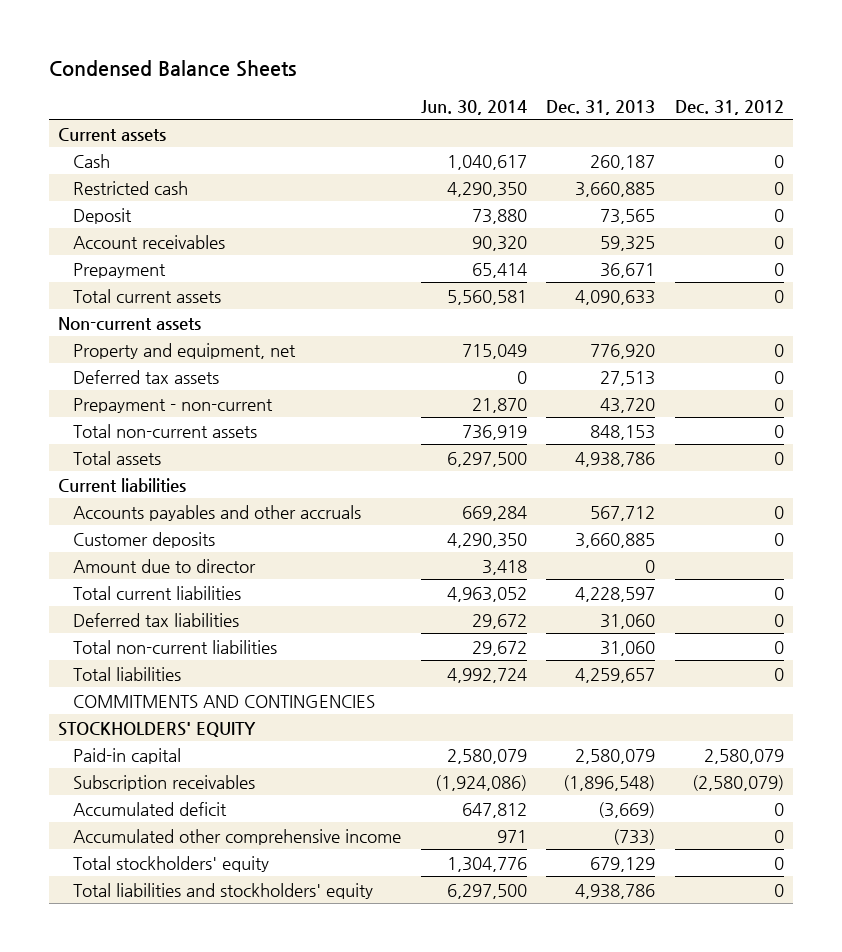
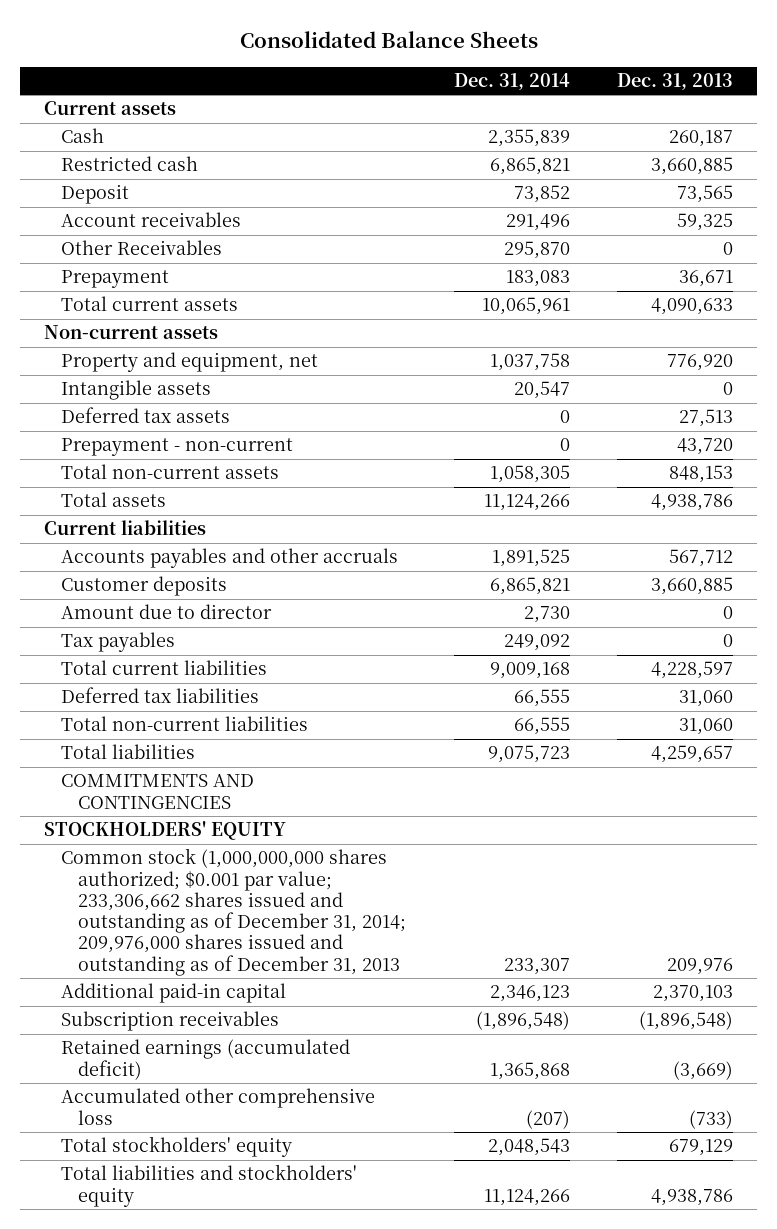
[48,60,296,78] Condensed Balance Sheets -> [239,31,538,49] Consolidated Balance Sheets
[420,99,527,115] Jun. 30, 2014 -> none
[674,99,784,115] Dec. 31, 2012 -> none
none -> [453,72,570,90] Dec. 31, 2014
none -> [61,240,223,256] Other Receivables
none -> [61,380,212,401] Intangible assets
none -> [61,632,176,653] Tax payables
none -> [61,848,407,976] Common stock (1,000,000,000 shares authorized; $0.001 par value; 233,306,662 shares issued and outstanding as of December 31, 2014; 209,976,000 shares issued and outstanding as of December 31, 2013
[72,747,181,764] Paid-in capital -> [61,983,287,1004] Additional paid-in capital
[575,748,656,764] 2,580,079 -> [652,985,733,1003] 2,370,103
[72,801,227,816] Accumulated deficit -> [61,1039,351,1080] Retained earnings (accumulated deficit)
[72,828,401,845] Accumulated other comprehensive income -> [61,1088,376,1125] Accumulated other comprehensive loss

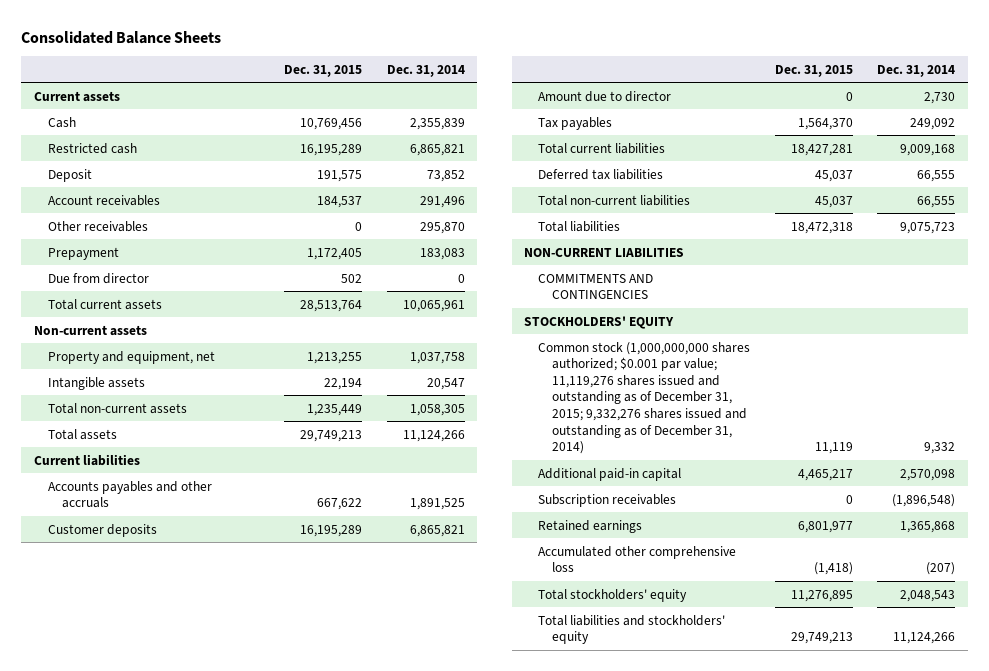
[616,72,733,90] Dec. 31, 2013 -> none
none -> [284,64,363,77] Dec. 31, 2015
[61,240,223,256] Other Receivables -> [47,220,148,232] Other receivables
none -> [47,272,149,284] Due from director
[61,407,231,424] Deferred tax assets -> none
[61,438,294,457] Prepayment - non-current -> none
none -> [524,247,685,257] NON-CURRENT LIABILITIES
[61,848,407,976] Common stock (1,000,000,000 shares authorized; $0.001 par value; 233,306,662 shares issued and outstanding as of December 31, 2014; 209,976,000 shares issued and outstanding as of December 31, 2013 -> [538,341,751,455] Common stock (1,000,000,000 shares authorized; $0.001 par value; 11,119,276 shares issued and outstanding as of December 31, 2015; 9,332,276 shares issued and outstanding as of December 31, 2014)
[503,957,570,975] 233,307 -> [924,442,956,455] 9,332
[489,985,570,1003] 2,346,123 -> [900,468,956,481] 2,570,098
[61,1039,351,1080] Retained earnings (accumulated deficit) -> [538,519,643,533] Retained earnings

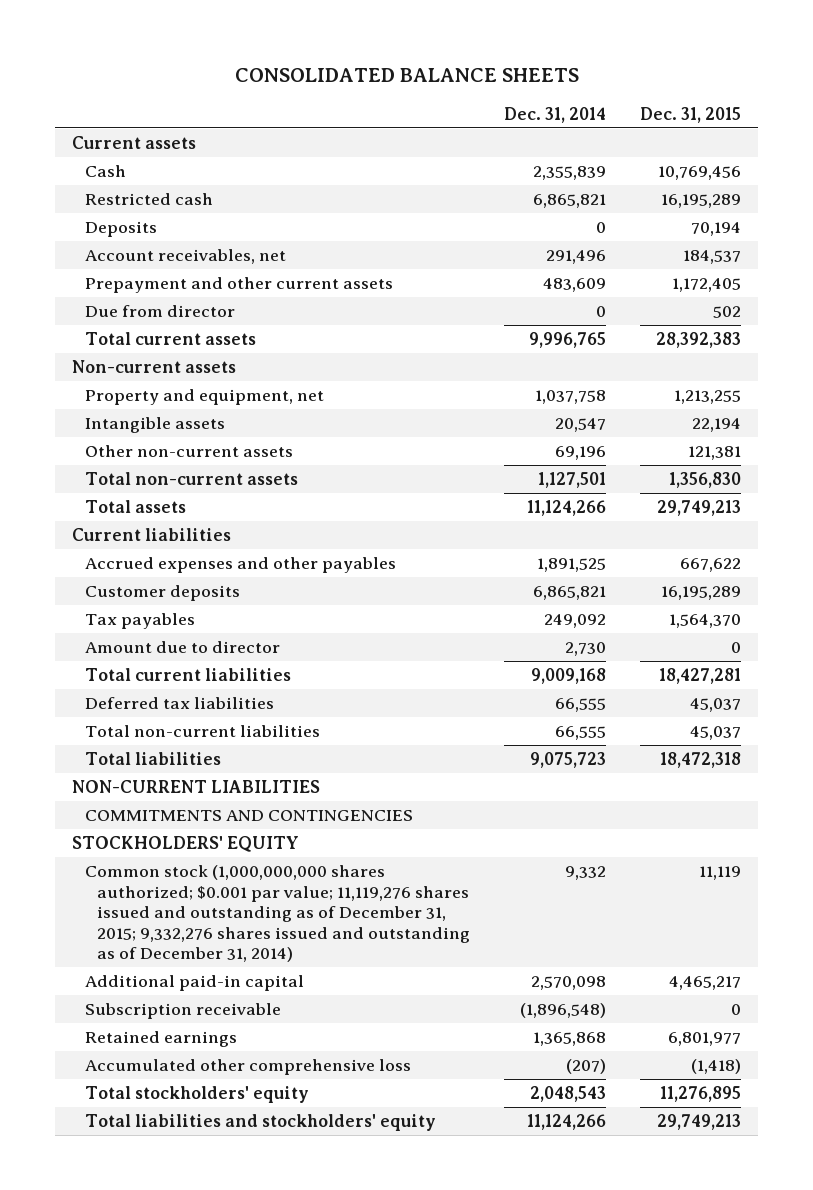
[21,30,222,44] Consolidated Balance Sheets -> [234,68,579,83] CONSOLIDATED BALANCE SHEETS
[47,220,148,232] Other receivables -> none
[47,246,119,260] Prepayment -> none
[47,168,92,182] Deposit -> [84,221,157,238] Deposits
[317,169,363,182] 191,575 -> [690,222,741,237] 70,194
[427,169,466,182] 73,852 -> [596,222,607,234] 0
[47,194,160,206] Account receivables -> [84,249,286,265] Account receivables, net
none -> [84,277,393,294] Prepayment and other current assets
[300,299,363,312] 28,513,764 -> [655,332,741,349] 28,392,383
[403,299,466,312] 10,065,961 -> [529,332,607,349] 9,996,765
none -> [84,445,293,458] Other non-current assets
[307,403,363,416] 1,235,449 -> [668,472,741,489] 1,356,830
[410,403,466,416] 1,058,305 -> [538,472,607,489] 1,127,501
[47,480,212,509] Accounts payables and other accruals -> [84,557,396,574] Accrued expenses and other payables
[538,90,672,102] Amount due to director -> [84,641,280,654] Amount due to director
[538,493,677,507] Subscription receivables -> [84,1003,281,1020] Subscription receivable

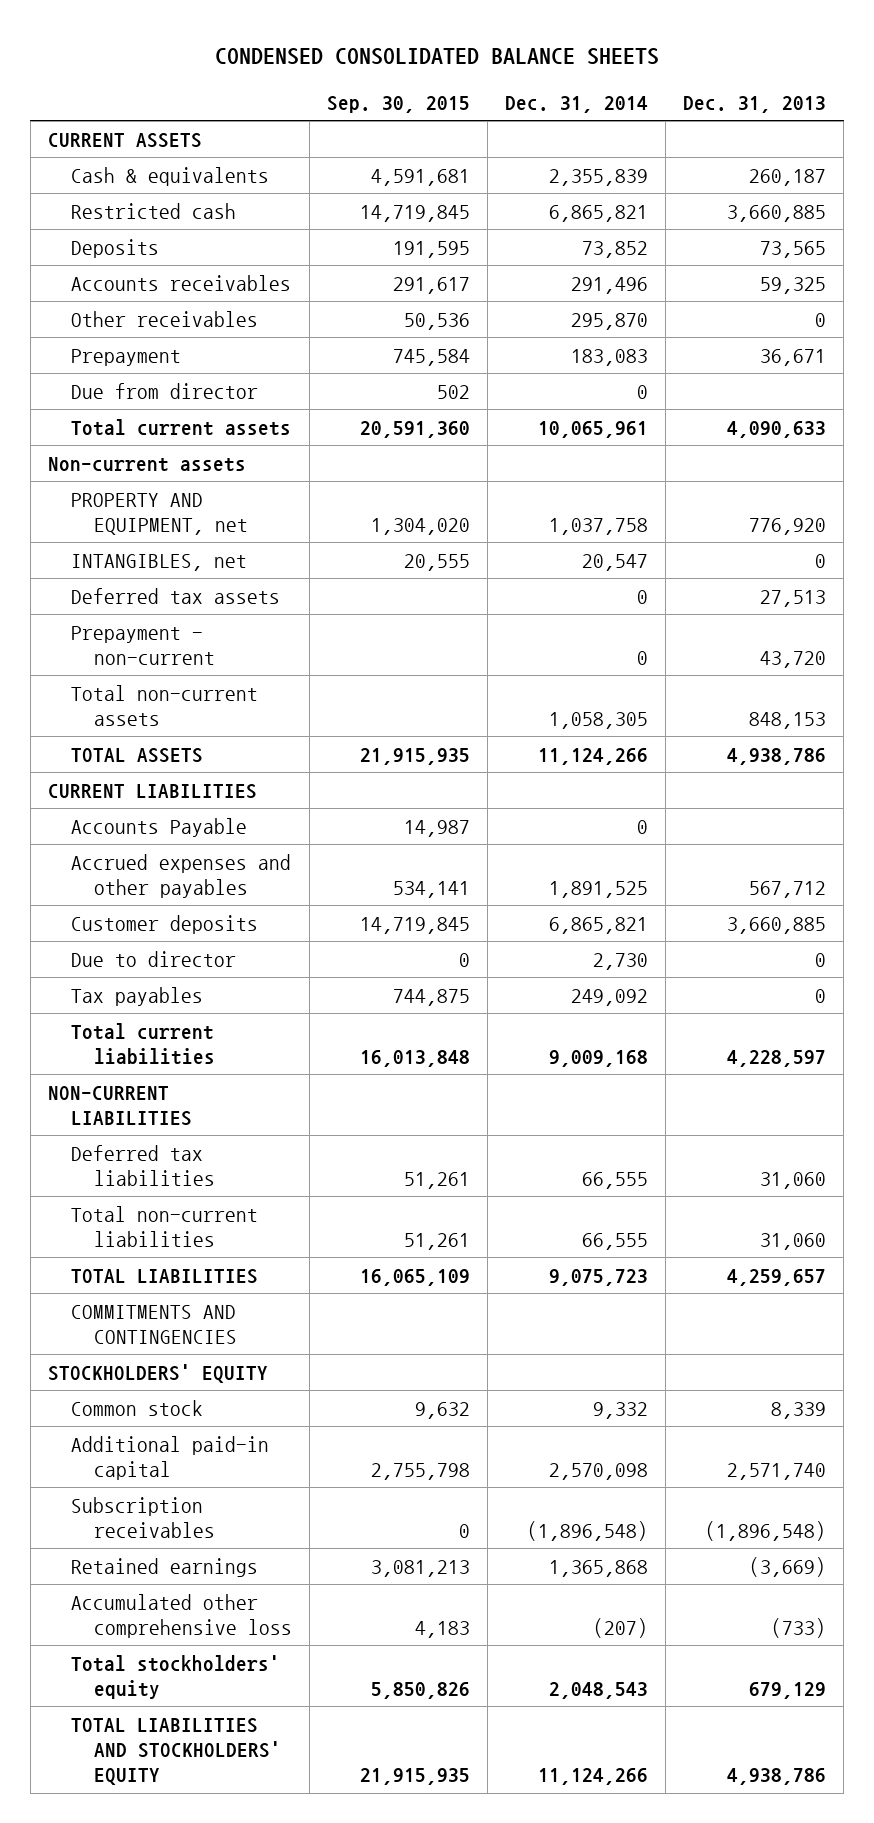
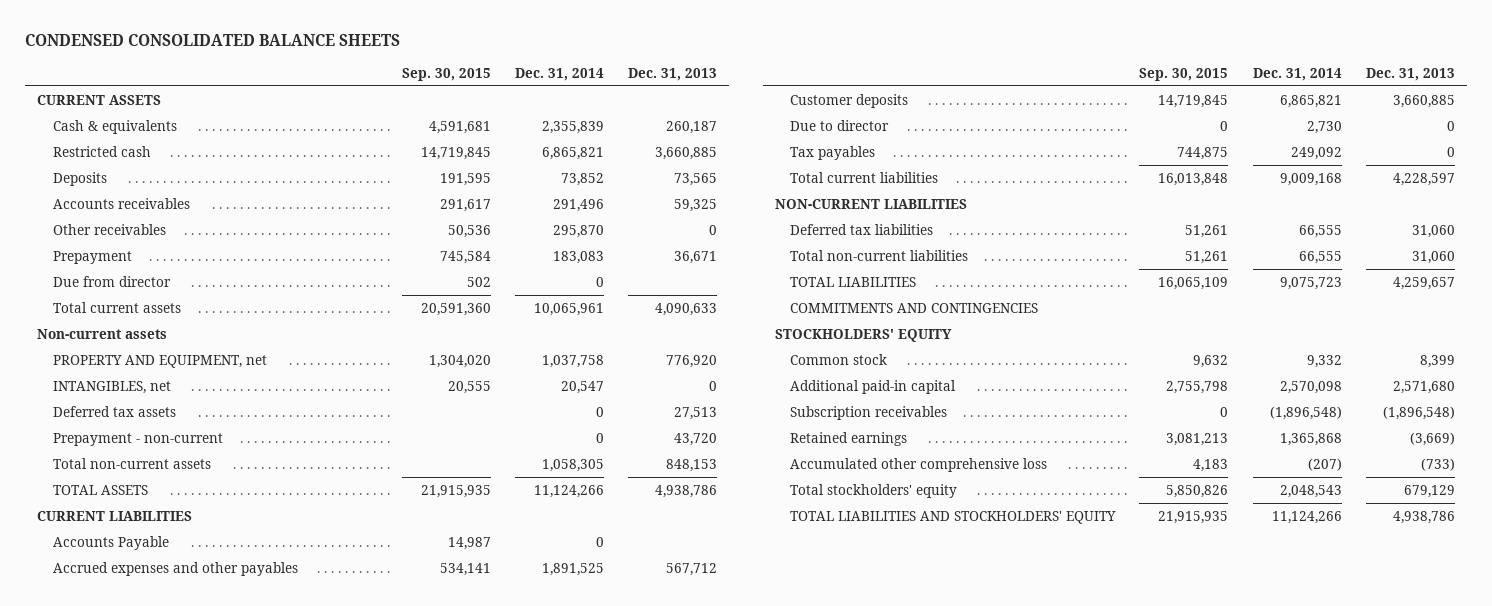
[771,1401,827,1419] 8,339 -> [1419,354,1455,368] 8,399
[727,1463,827,1481] 2,571,740 -> [1392,380,1455,394] 2,571,680

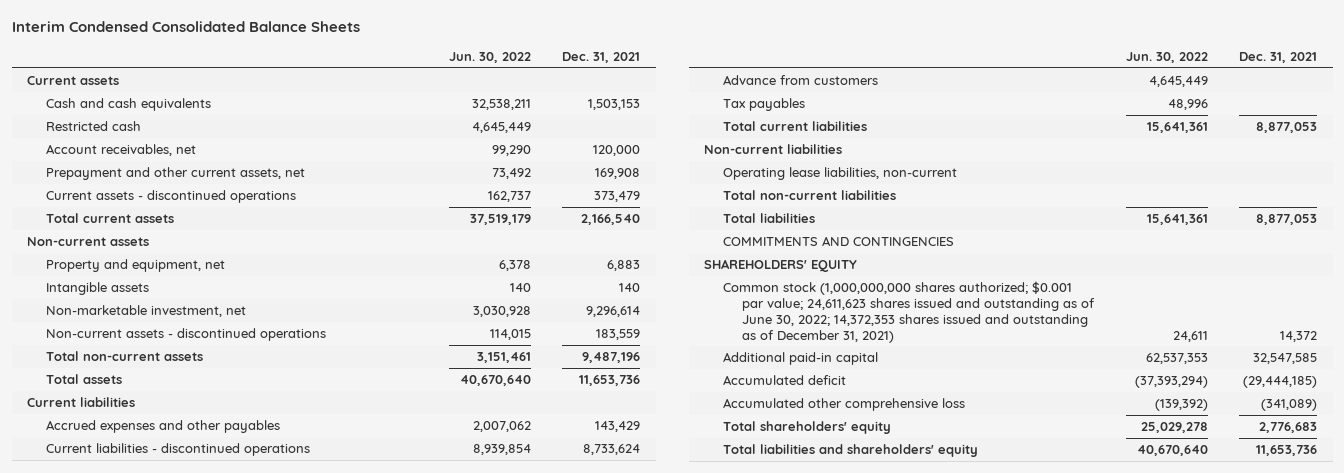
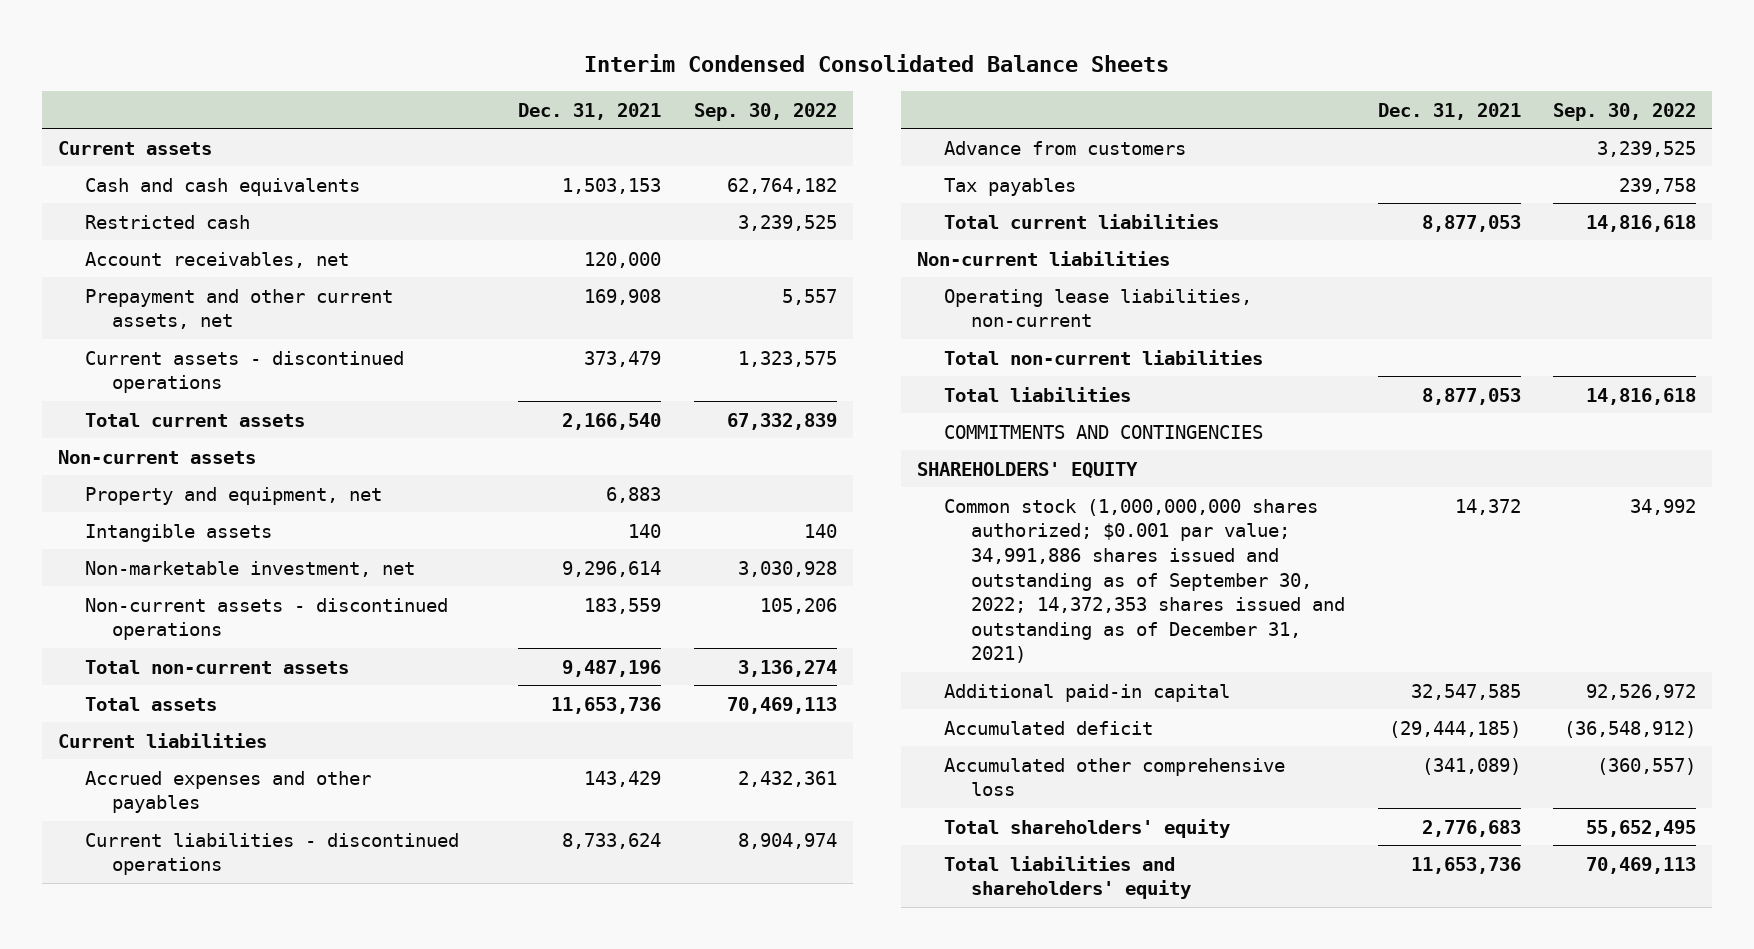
[448,52,531,64] Jun. 30, 2022 -> none
none -> [693,102,837,121] Sep. 30, 2022
[723,280,1096,343] Common stock (1,000,000,000 shares authorized; $0.001 par value; 24,611,623 shares issued and outstanding as of June 30, 2022; 14,372,353 shares issued and outstanding as of December 31, 2021) -> [944,498,1346,664] Common stock (1,000,000,000 shares authorized; $0.001 par value; 34,991,886 shares issued and outstanding as of September 30, 2022; 14,372,353 shares issued and outstanding as of December 31, 2021)

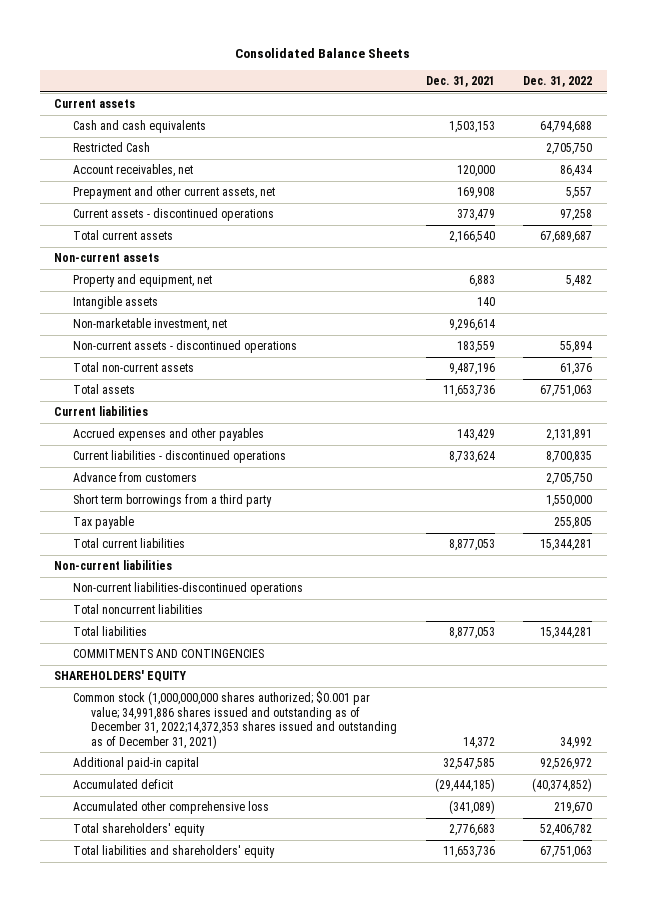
[584,53,1170,72] Interim Condensed Consolidated Balance Sheets -> [235,48,411,59] Consolidated Balance Sheets
[693,102,837,121] Sep. 30, 2022 -> none
none -> [523,76,593,88] Dec. 31, 2022
[84,214,250,229] Restricted cash -> [72,141,150,152] Restricted Cash
none -> [72,493,272,507] Short term borrowings from a third party
[944,177,1077,196] Tax payables -> [72,515,134,529] Tax payable
[944,288,1253,328] Operating lease liabilities, non-current -> [72,581,303,595] Non-current liabilities-discontinued operations
[944,349,1264,365] Total non-current liabilities -> [72,603,203,614] Total noncurrent liabilities
[944,498,1346,664] Common stock (1,000,000,000 shares authorized; $0.001 par value; 34,991,886 shares issued and outstanding as of September 30, 2022; 14,372,353 shares issued and outstanding as of December 31, 2021) -> [72,690,397,749] Common stock (1,000,000,000 shares authorized; $0.001 par value; 34,991,886 shares issued and outstanding as of December 31, 2022;14,372,353 shares issued and outstanding as of December 31, 2021)

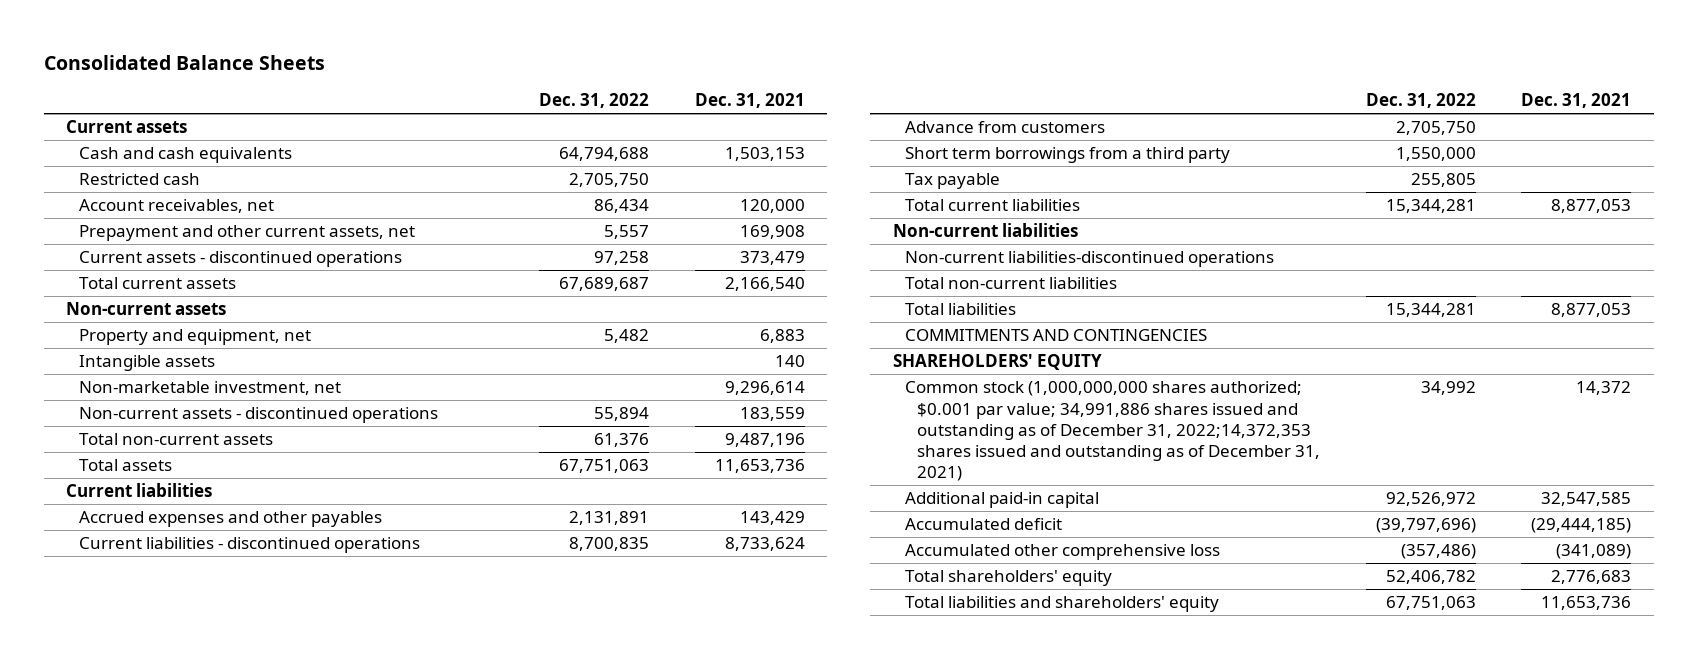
[72,141,150,152] Restricted Cash -> [78,173,200,186] Restricted cash
[72,603,203,614] Total noncurrent liabilities -> [904,277,1117,290] Total non-current liabilities
[532,777,593,792] (40,374,852) -> [1375,518,1476,534] (39,797,696)
[554,801,593,814] 219,670 -> [1400,544,1476,560] (357,486)

